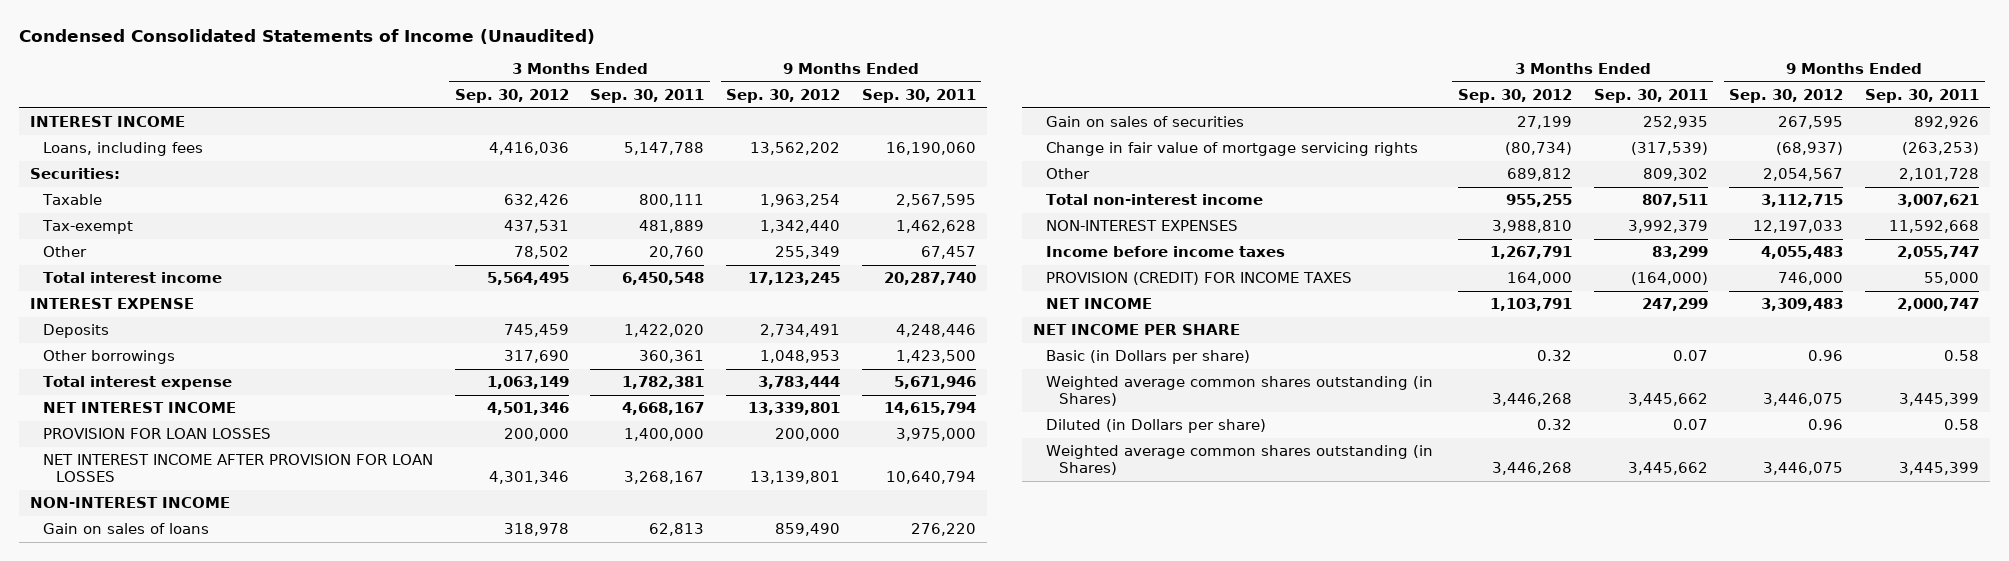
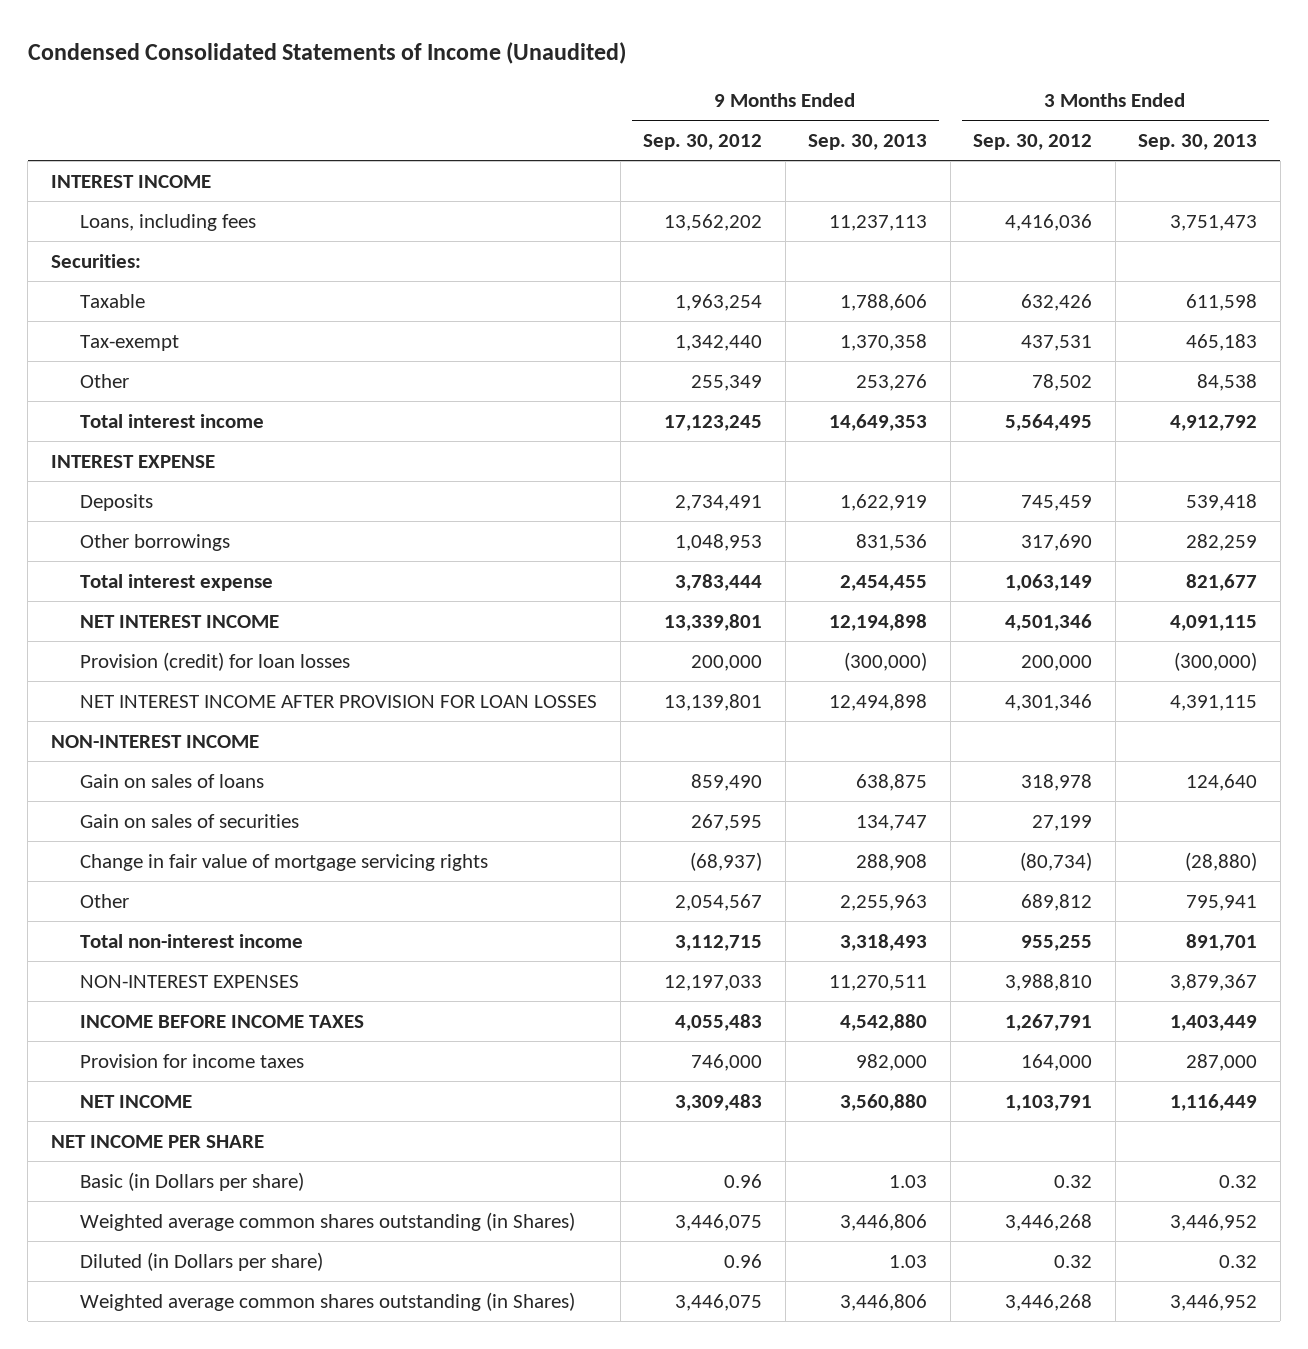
[590,88,705,103] Sep. 30, 2011 -> none
[861,88,976,103] Sep. 30, 2011 -> none
none -> [808,133,928,150] Sep. 30, 2013
none -> [1138,133,1258,150] Sep. 30, 2013
[42,428,271,440] PROVISION FOR LOAN LOSSES -> [80,651,351,671] Provision (credit) for loan losses
[1046,246,1286,258] Income before income taxes -> [80,1014,365,1028] INCOME BEFORE INCOME TAXES
[1046,272,1353,286] PROVISION (CREDIT) FOR INCOME TAXES -> [80,1053,305,1068] Provision for income taxes

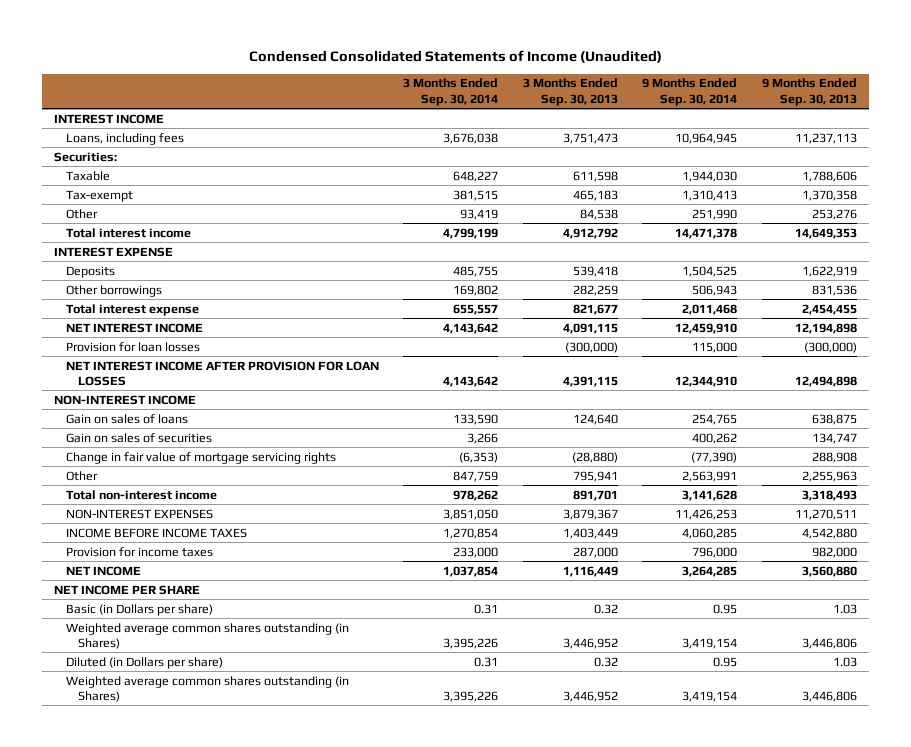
[643,133,763,150] Sep. 30, 2012 -> none
[973,133,1093,150] Sep. 30, 2012 -> none
none -> [403,78,499,106] 3 Months Ended Sep. 30, 2014
none -> [642,78,738,106] 9 Months Ended Sep. 30, 2014
[80,651,351,671] Provision (credit) for loan losses -> [65,341,200,352] Provision for loan losses

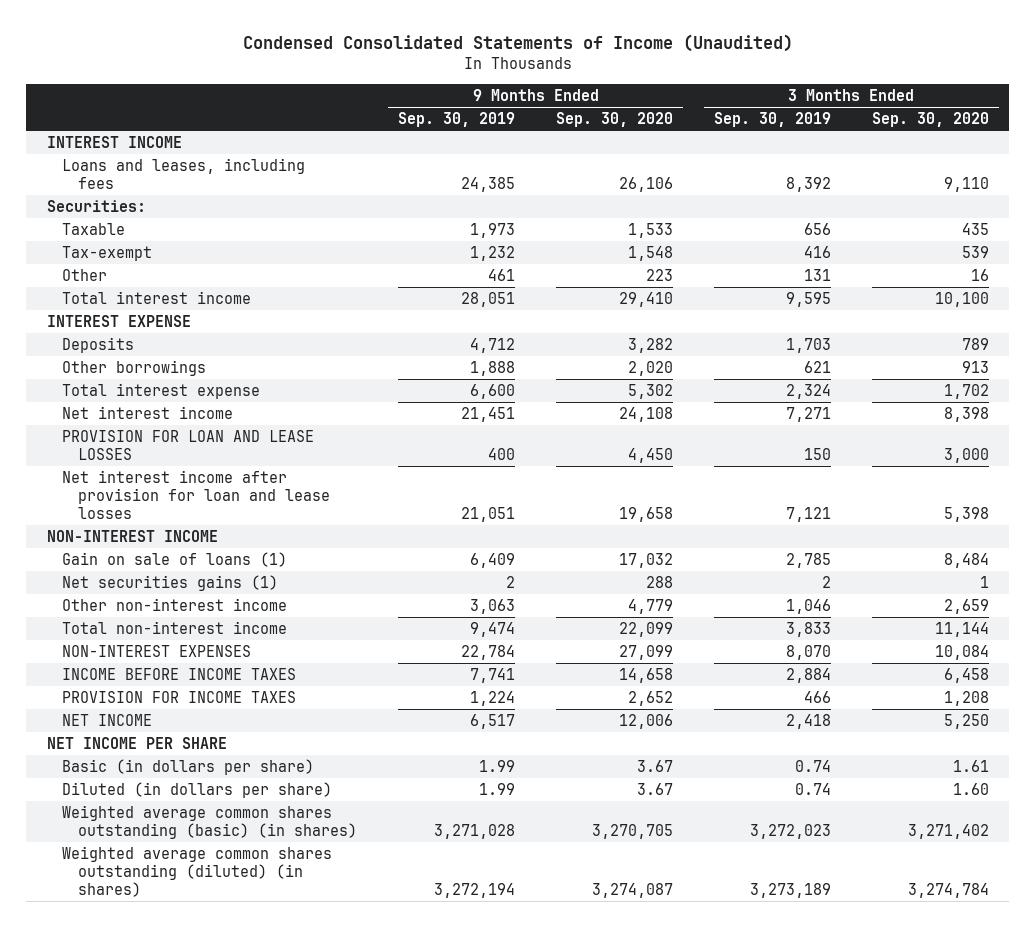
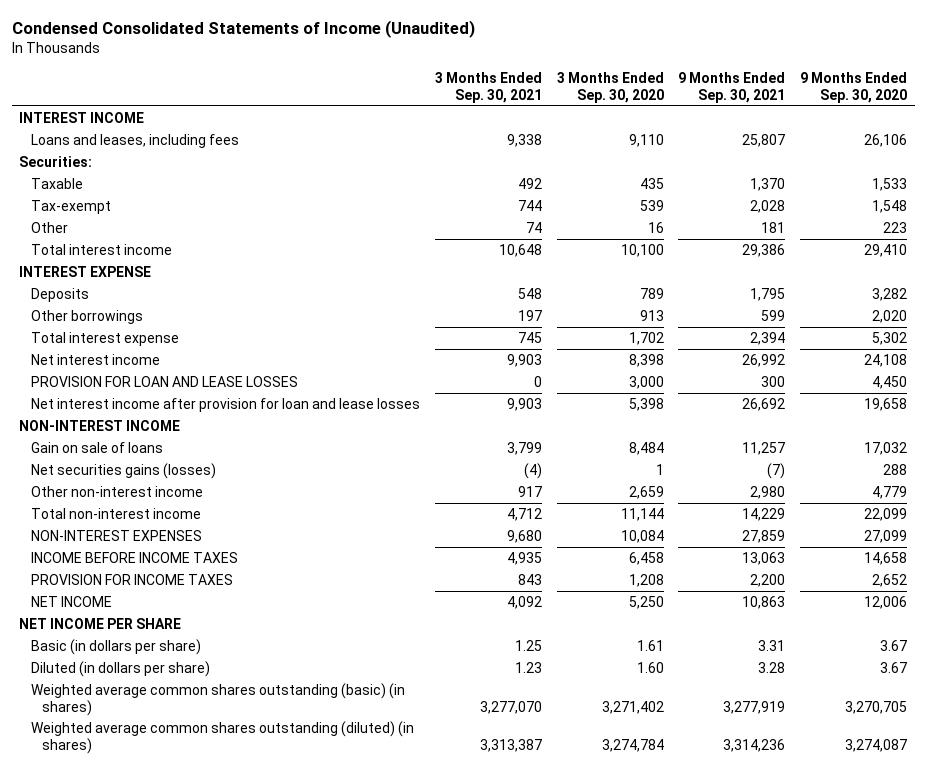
[398,112,516,128] Sep. 30, 2019 -> none
[713,112,831,128] Sep. 30, 2019 -> none
none -> [434,72,542,103] 3 Months Ended Sep. 30, 2021
none -> [678,72,786,103] 9 Months Ended Sep. 30, 2021
[62,552,288,568] Gain on sale of loans (1) -> [30,441,163,453] Gain on sale of loans
[62,575,279,592] Net securities gains (1) -> [30,462,216,479] Net securities gains (losses)

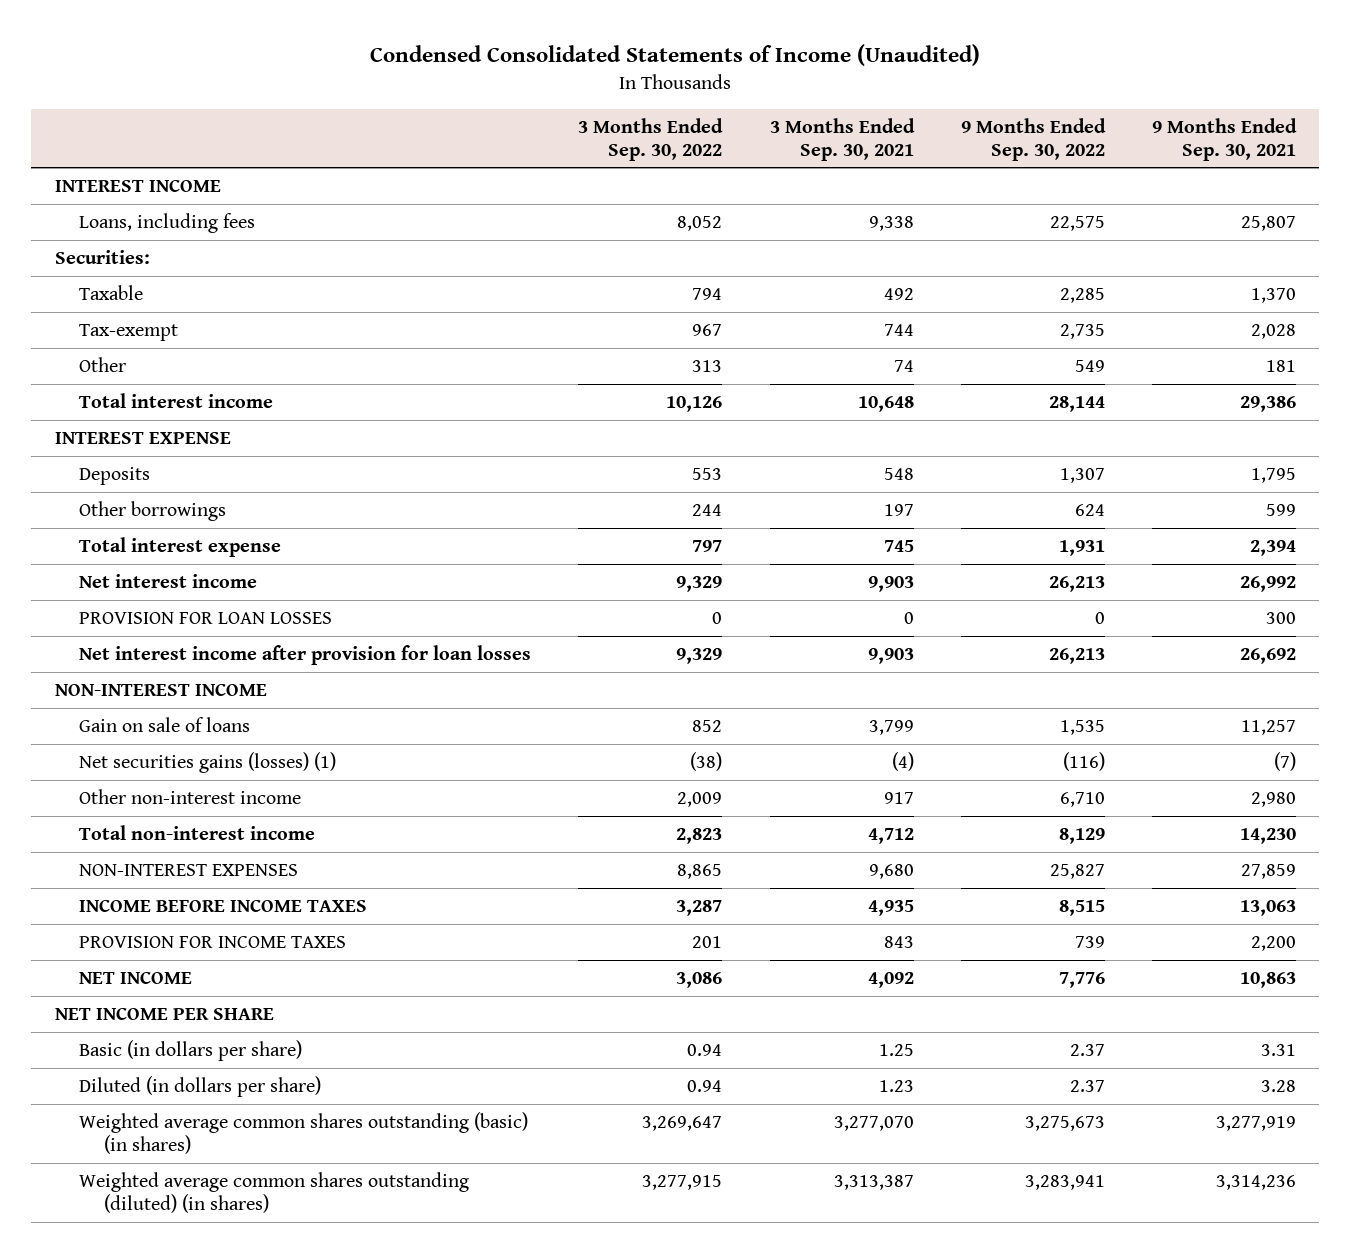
[556,72,664,103] 3 Months Ended Sep. 30, 2020 -> none
[800,72,908,103] 9 Months Ended Sep. 30, 2020 -> none
none -> [578,117,724,161] 3 Months Ended Sep. 30, 2022
none -> [960,117,1106,161] 9 Months Ended Sep. 30, 2022
[30,133,239,148] Loans and leases, including fees -> [79,212,256,233] Loans, including fees
[30,375,298,387] PROVISION FOR LOAN AND LEASE LOSSES -> [79,611,333,624] PROVISION FOR LOAN LOSSES
[30,397,420,412] Net interest income after provision for loan and lease losses -> [79,644,532,665] Net interest income after provision for loan losses
[30,462,216,479] Net securities gains (losses) -> [79,751,337,773] Net securities gains (losses) (1)
[742,507,786,521] 14,229 -> [1239,827,1296,844] 14,230

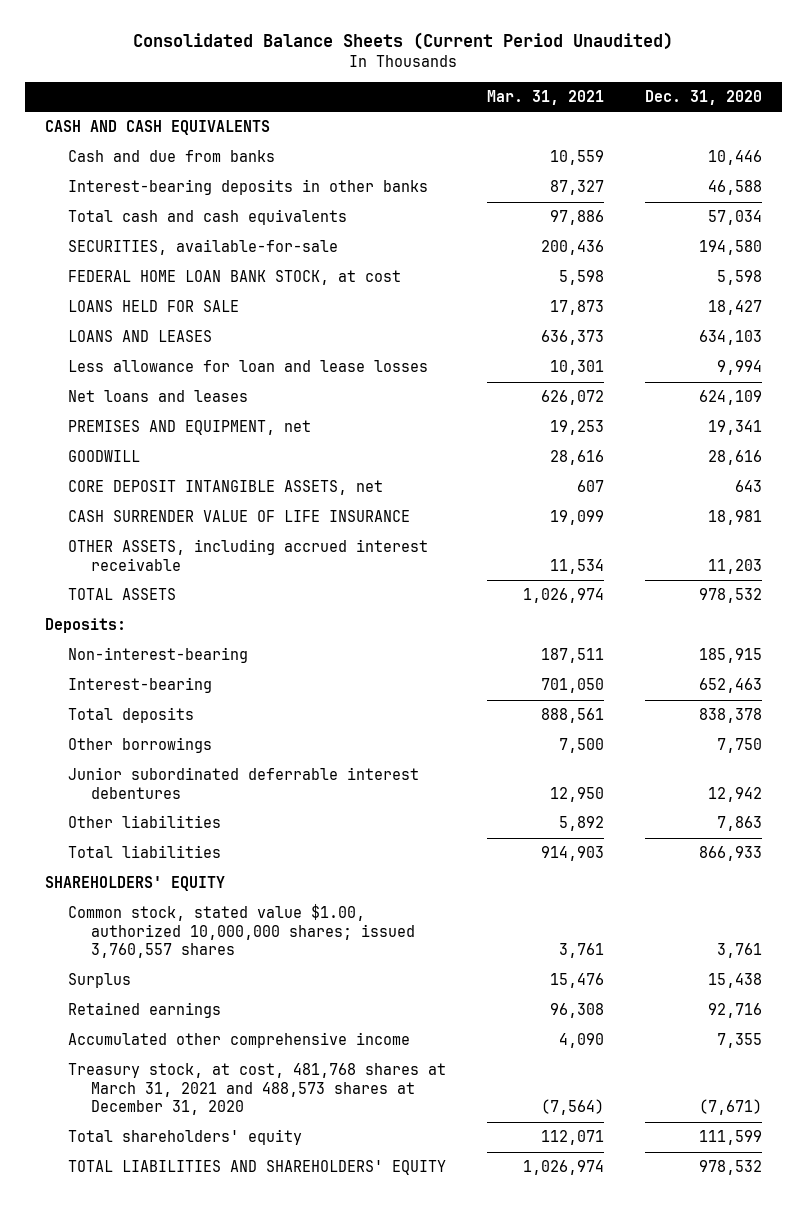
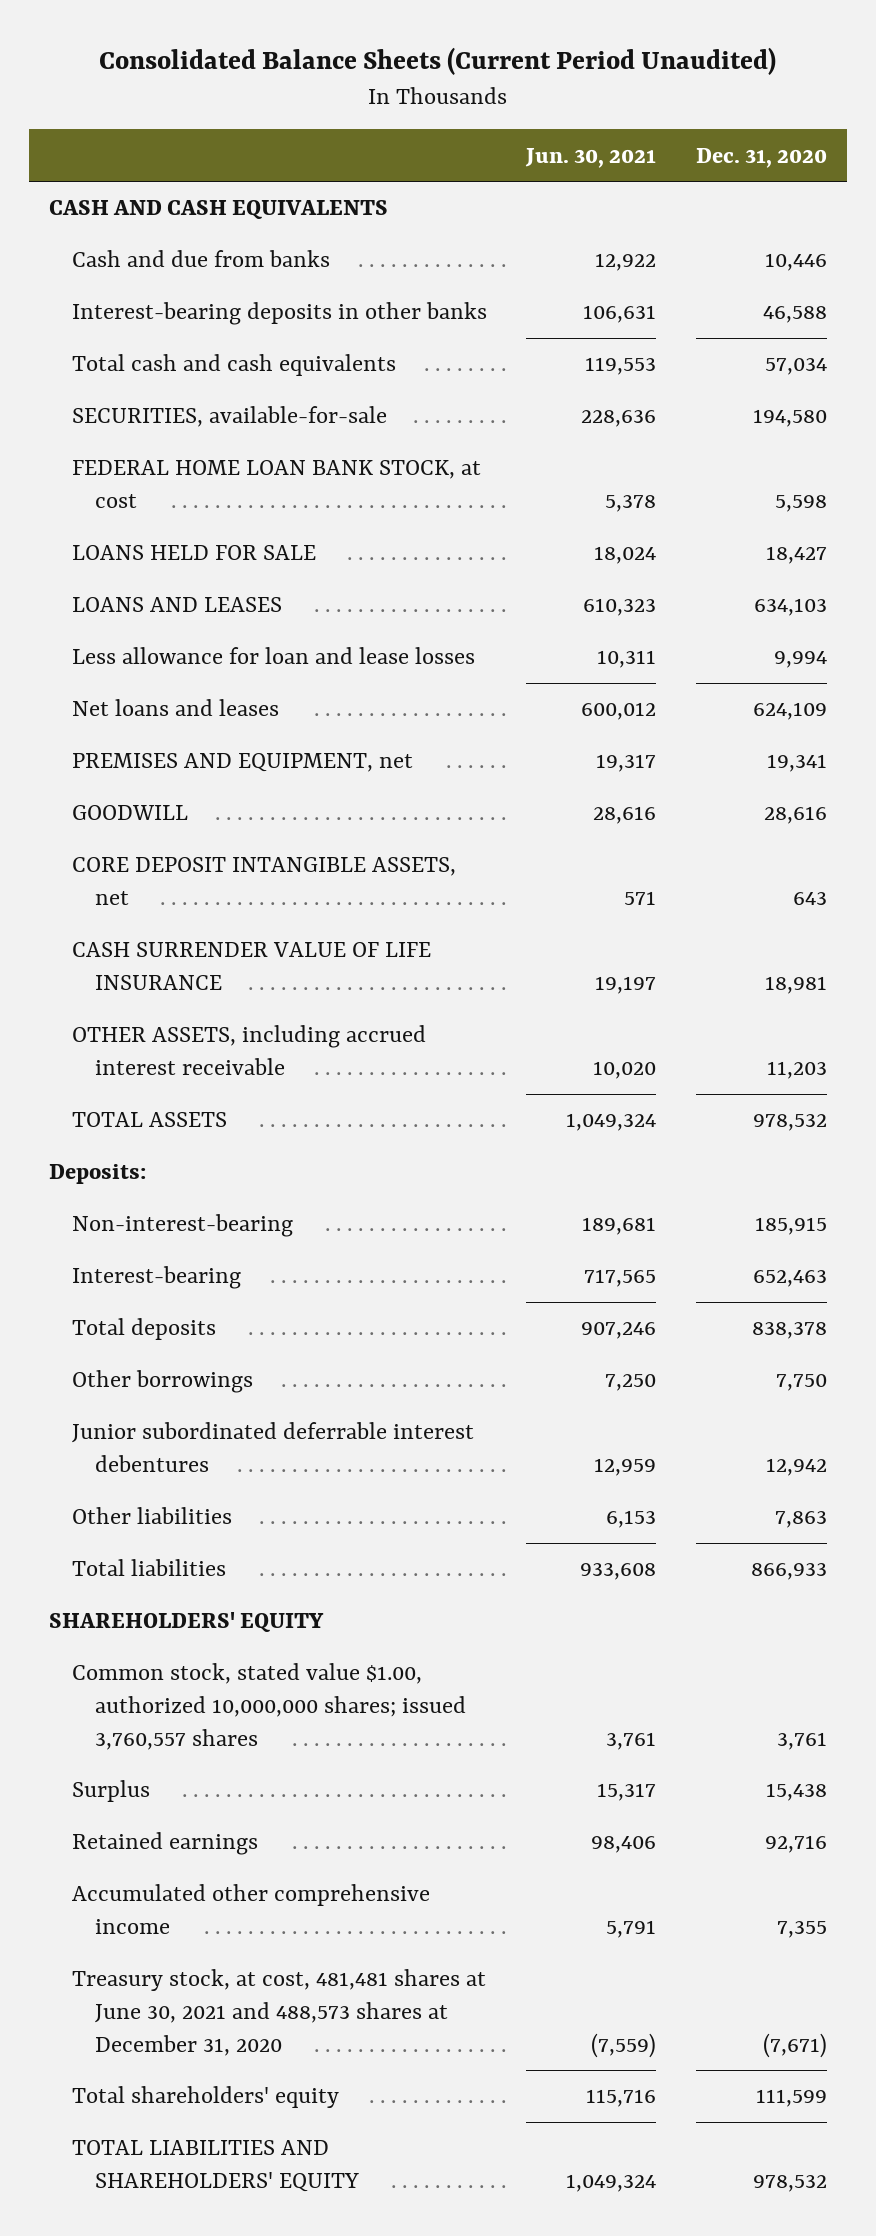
[486,89,604,105] Mar. 31, 2021 -> none
none -> [525,147,657,168] Jun. 30, 2021
[68,1063,447,1116] Treasury stock, at cost, 481,768 shares at March 31, 2021 and 488,573 shares at December 31, 2020 -> [71,1969,486,2056] Treasury stock, at cost, 481,481 shares at June 30, 2021 and 488,573 shares at December 31, 2020

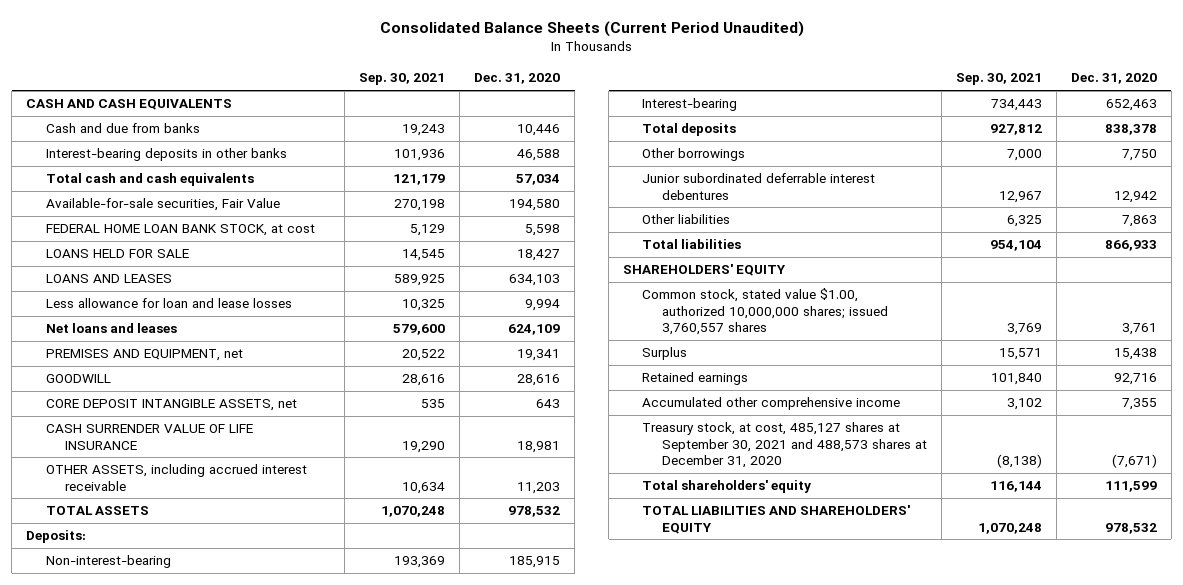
[525,147,657,168] Jun. 30, 2021 -> none
none -> [358,73,445,86] Sep. 30, 2021
[71,406,387,428] SECURITIES, available-for-sale -> [45,198,280,212] Available-for-sale securities, Fair Value
[71,1969,486,2056] Treasury stock, at cost, 481,481 shares at June 30, 2021 and 488,573 shares at December 31, 2020 -> [642,422,927,468] Treasury stock, at cost, 485,127 shares at September 30, 2021 and 488,573 shares at December 31, 2020

